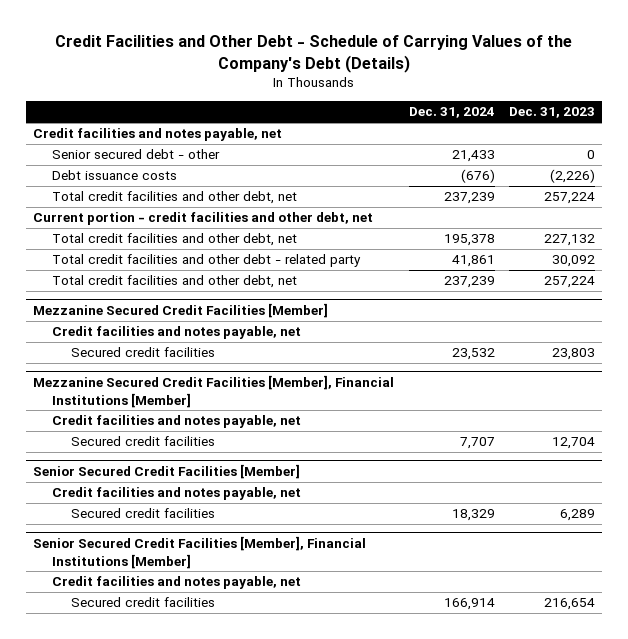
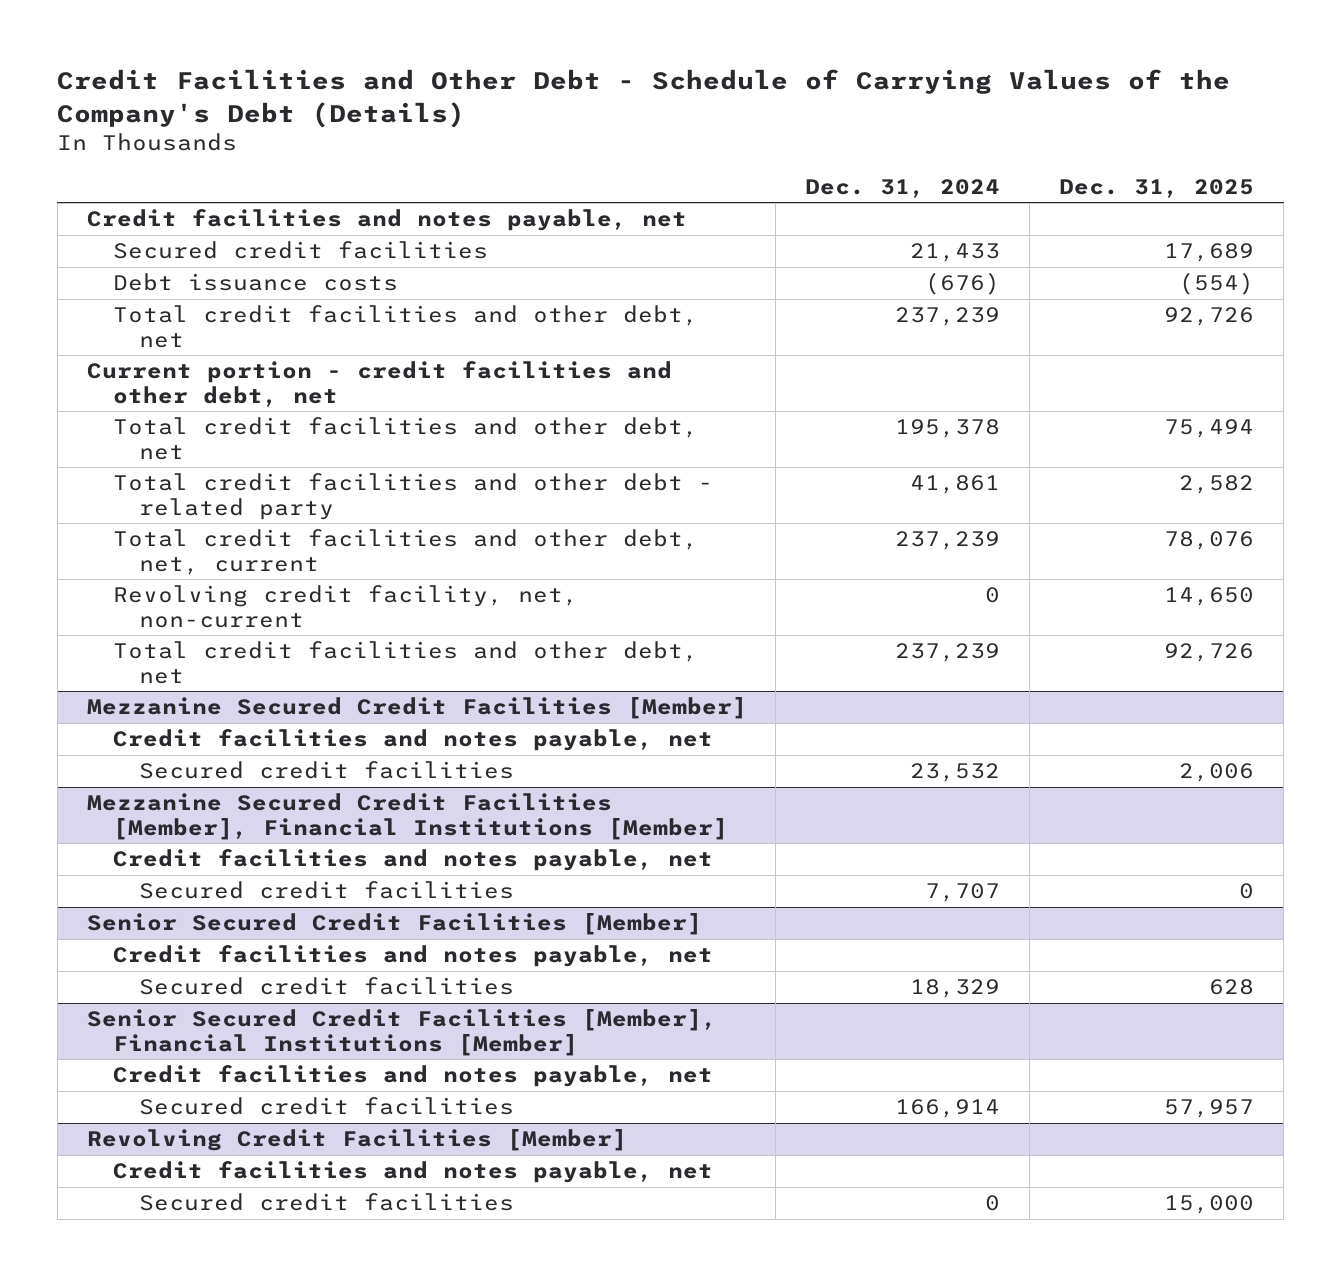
[508,107,595,119] Dec. 31, 2023 -> none
none -> [1059,178,1255,198] Dec. 31, 2025
[52,149,221,160] Senior secured debt - other -> [113,241,489,260] Secured credit facilities
none -> [113,529,699,575] Total credit facilities and other debt, net, current
none -> [113,585,579,628] Revolving credit facility, net, non-current
none -> [86,1129,627,1152] Revolving Credit Facilities [Member]
none -> [113,1161,714,1184] Credit facilities and notes payable, net
none -> [139,1193,515,1212] Secured credit facilities

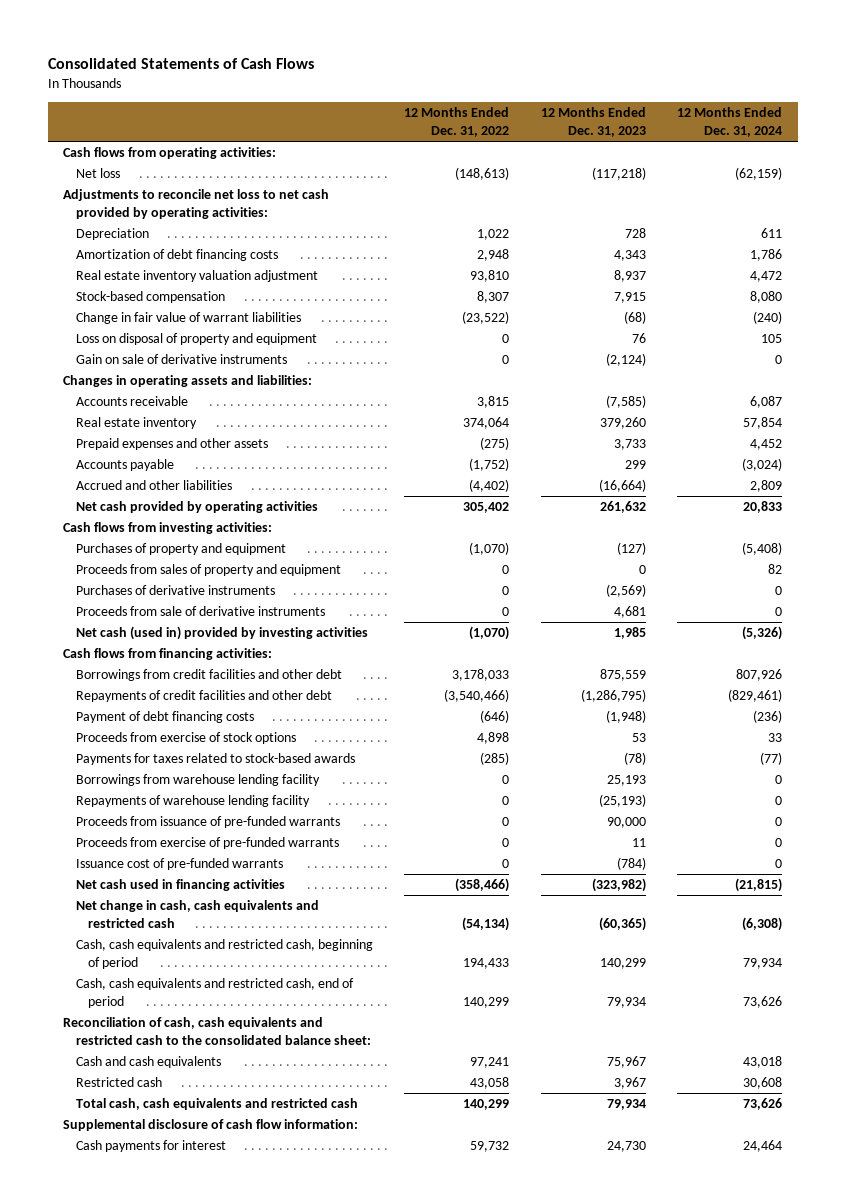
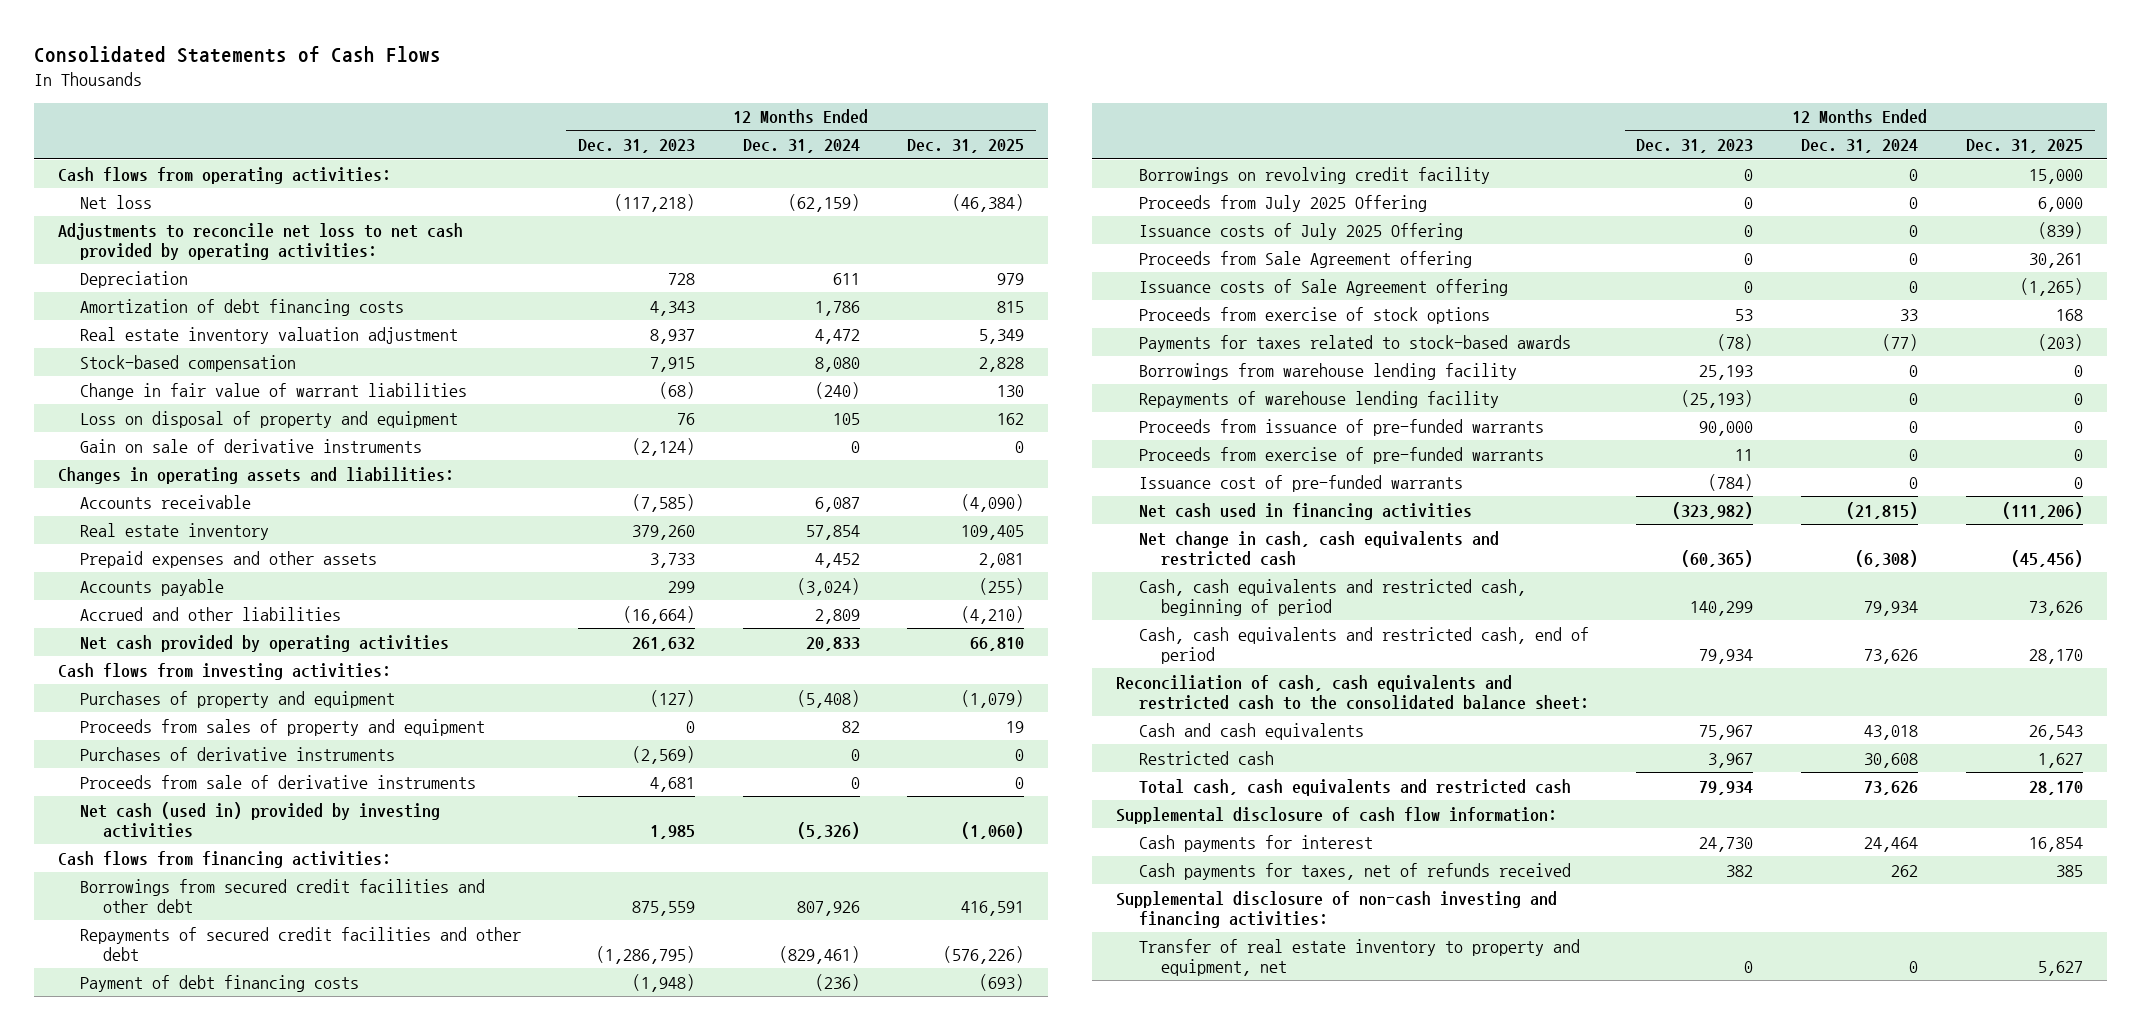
[404,107,510,137] 12 Months Ended Dec. 31, 2022 -> none
none -> [907,139,1025,154] Dec. 31, 2025
[75,669,342,682] Borrowings from credit facilities and other debt -> [80,878,486,914] Borrowings from secured credit facilities and other debt
[75,690,332,703] Repayments of credit facilities and other debt -> [80,926,522,962] Repayments of secured credit facilities and other debt
none -> [1138,166,1490,184] Borrowings on revolving credit facility
none -> [1138,194,1427,212] Proceeds from July 2025 Offering
none -> [1138,222,1463,240] Issuance costs of July 2025 Offering
none -> [1138,250,1472,268] Proceeds from Sale Agreement offering
none -> [1138,278,1508,296] Issuance costs of Sale Agreement offering
none -> [1138,862,1571,880] Cash payments for taxes, net of refunds received
none -> [1116,890,1558,929] Supplemental disclosure of non-cash investing and financing activities:
none -> [1138,938,1580,977] Transfer of real estate inventory to property and equipment, net

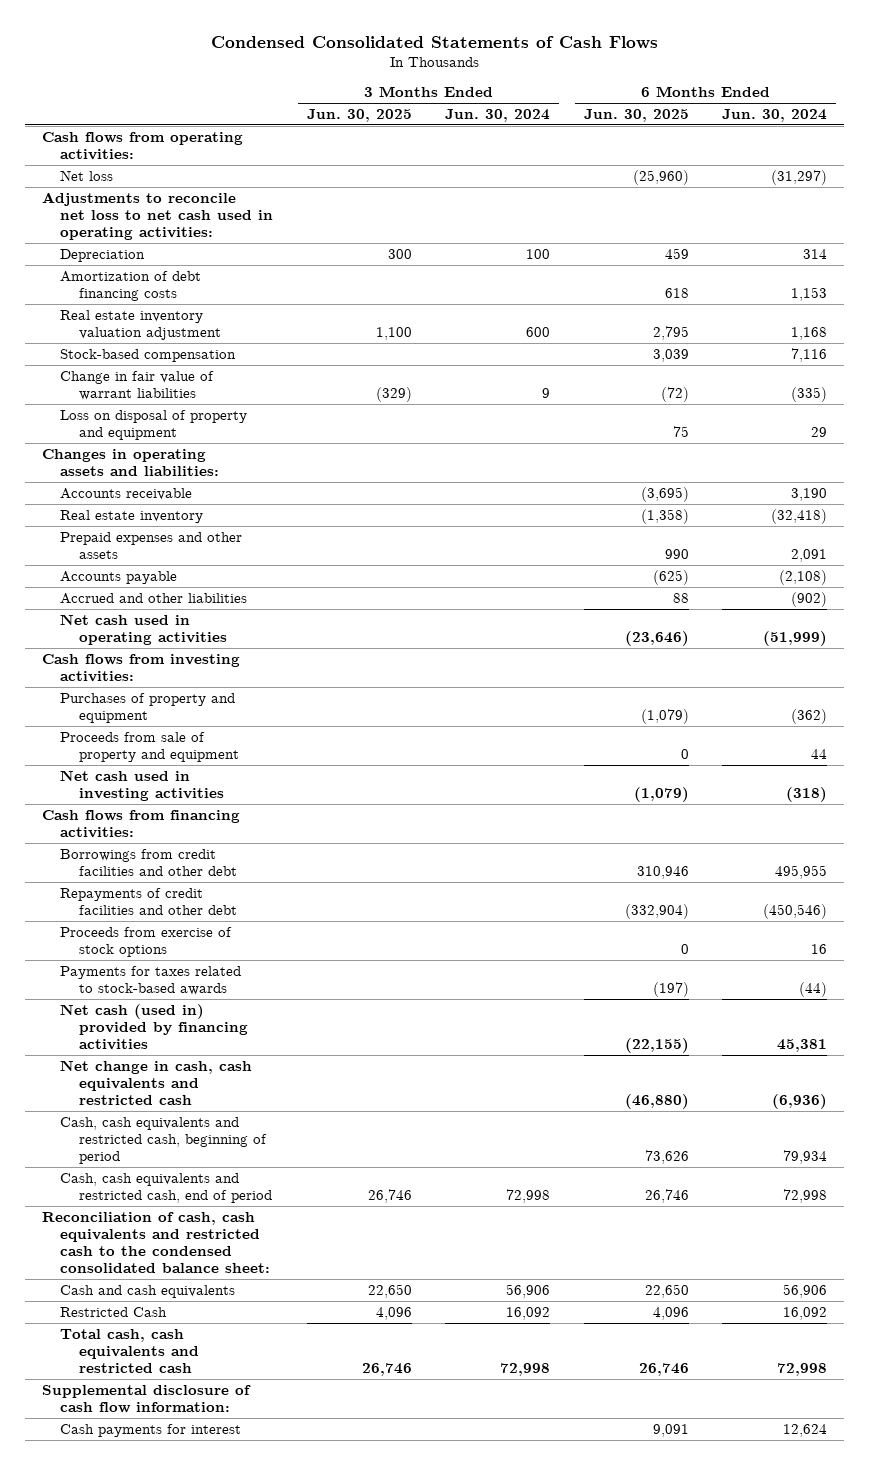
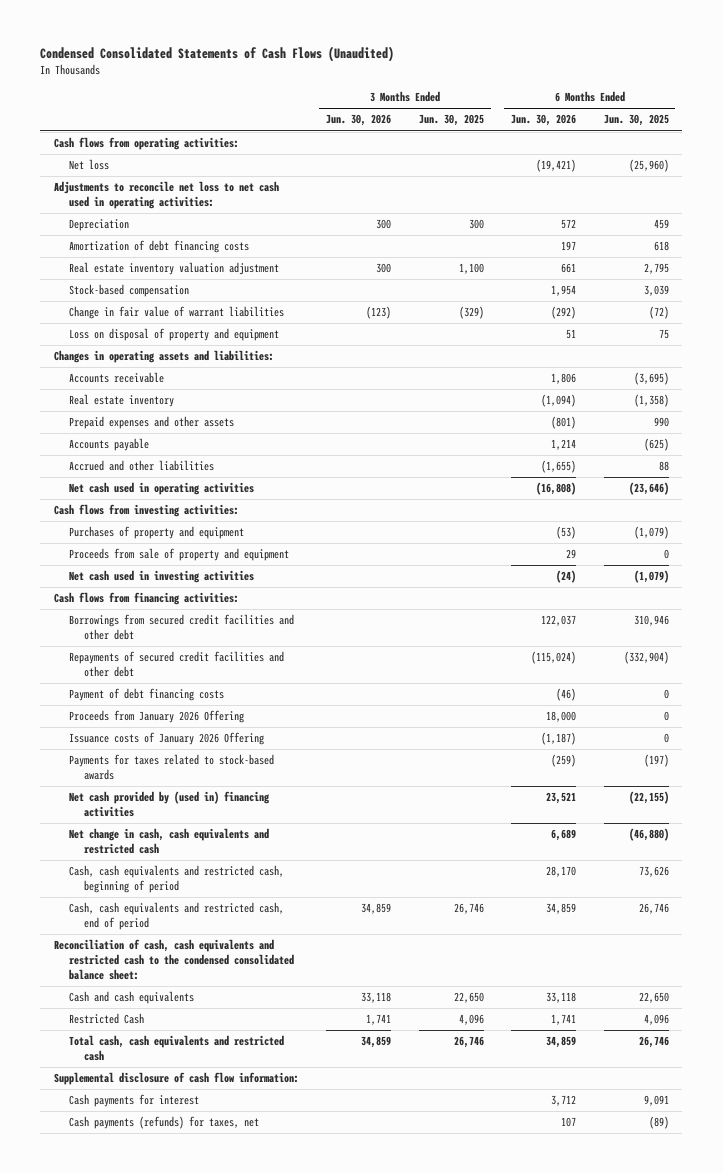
[210,35,658,49] Condensed Consolidated Statements of Cash Flows -> [40,46,395,63] Condensed Consolidated Statements of Cash Flows (Unaudited)
[445,109,551,123] Jun. 30, 2024 -> none
[722,109,828,123] Jun. 30, 2024 -> none
none -> [326,114,392,127] Jun. 30, 2026
none -> [511,114,577,127] Jun. 30, 2026
[60,926,233,957] Proceeds from exercise of stock options -> none
[60,848,237,876] Borrowings from credit facilities and other debt -> [69,614,295,641] Borrowings from secured credit facilities and other debt
[60,887,237,915] Repayments of credit facilities and other debt -> [69,651,285,678] Repayments of secured credit facilities and other debt
none -> [69,688,225,702] Payment of debt financing costs
none -> [69,710,245,724] Proceeds from January 2026 Offering
none -> [69,732,265,746] Issuance costs of January 2026 Offering
[60,1003,248,1050] Net cash (used in) provided by financing activities -> [69,791,271,818] Net cash provided by (used in) financing activities
none -> [69,1116,260,1130] Cash payments (refunds) for taxes, net

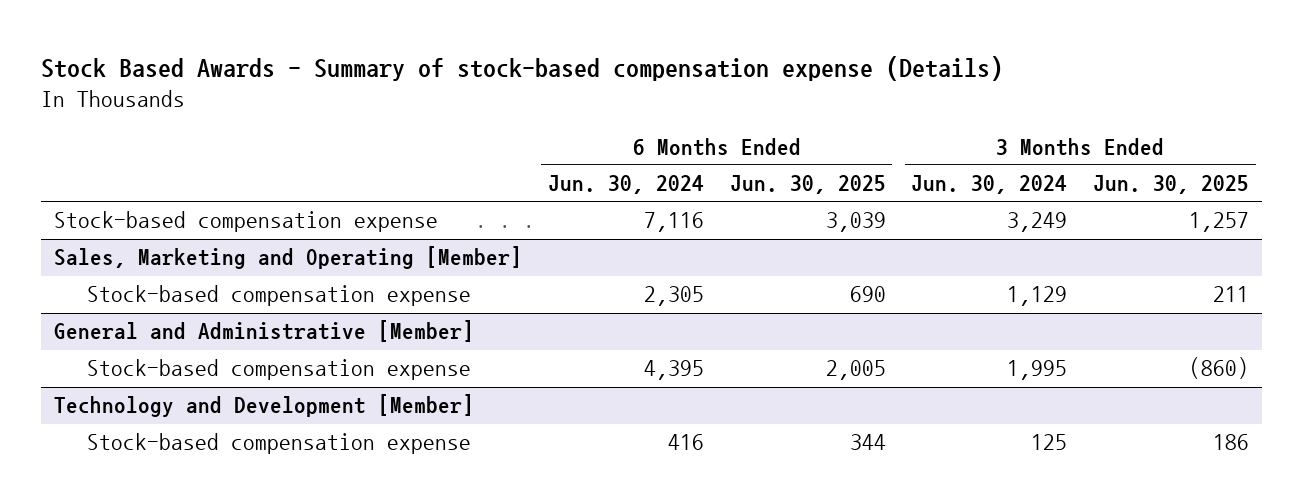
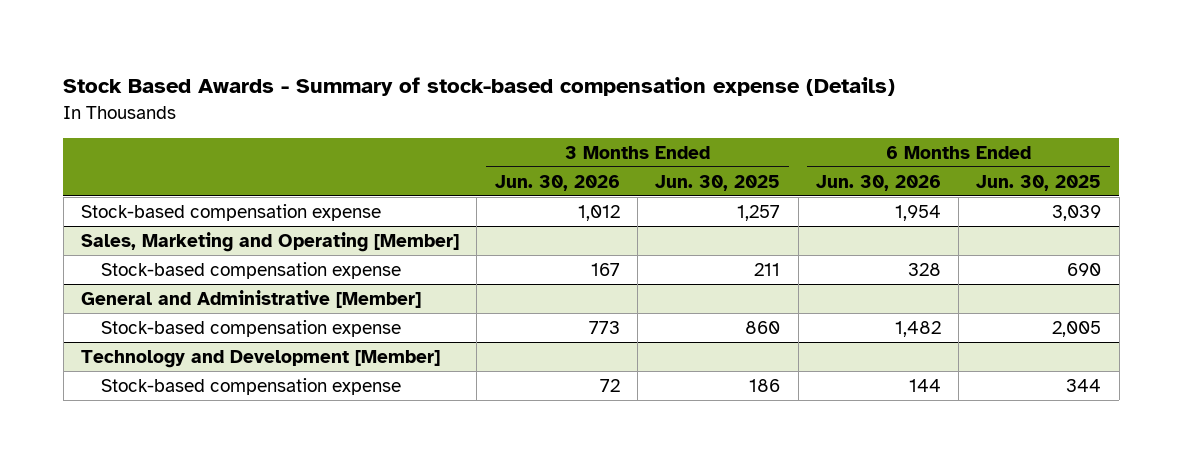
[547,175,704,195] Jun. 30, 2024 -> none
[911,175,1068,195] Jun. 30, 2024 -> none
none -> [494,174,620,191] Jun. 30, 2026
none -> [815,174,941,191] Jun. 30, 2026
[1189,357,1250,380] (860) -> [745,321,781,335] 860

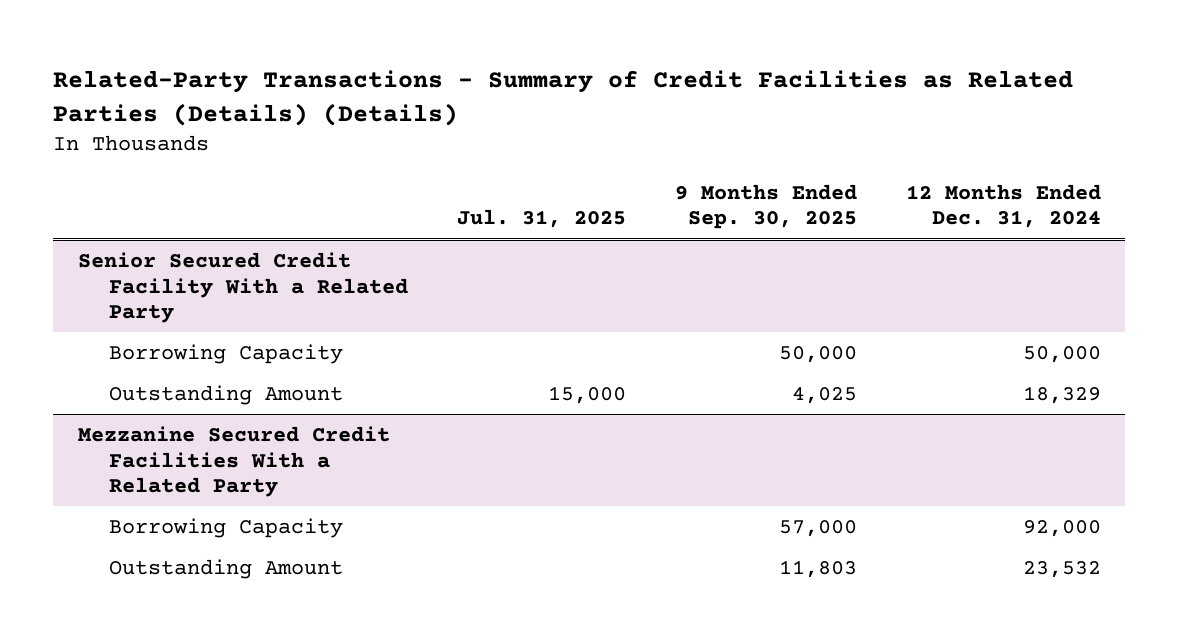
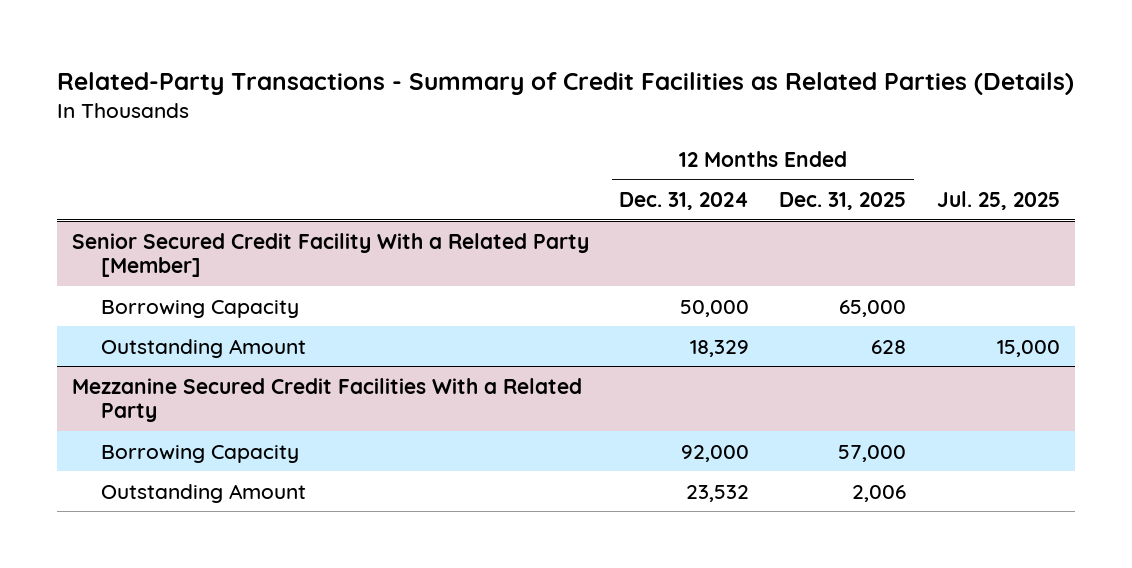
[53,69,1074,126] Related-Party Transactions - Summary of Credit Facilities as Related Parties (Details) (Details) -> [57,71,1075,95] Related-Party Transactions - Summary of Credit Facilities as Related Parties (Details)
[456,209,626,229] Jul. 31, 2025 -> none
[674,183,857,230] 9 Months Ended Sep. 30, 2025 -> none
none -> [779,192,907,211] Dec. 31, 2025
none -> [936,191,1060,211] Jul. 25, 2025
[77,251,408,324] Senior Secured Credit Facility With a Related Party -> [72,232,590,278] Senior Secured Credit Facility With a Related Party [Member]

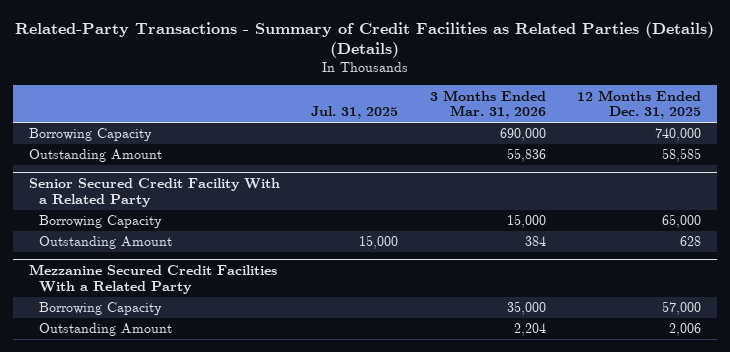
[57,71,1075,95] Related-Party Transactions - Summary of Credit Facilities as Related Parties (Details) -> [14,21,714,59] Related-Party Transactions - Summary of Credit Facilities as Related Parties (Details) (Details)
[619,192,750,211] Dec. 31, 2024 -> none
[936,191,1060,211] Jul. 25, 2025 -> none
none -> [311,106,399,120] Jul. 31, 2025
none -> [429,89,546,120] 3 Months Ended Mar. 31, 2026
none -> [28,128,152,142] Borrowing Capacity
none -> [28,149,162,163] Outstanding Amount
[72,232,590,278] Senior Secured Credit Facility With a Related Party [Member] -> [28,178,280,207] Senior Secured Credit Facility With a Related Party

